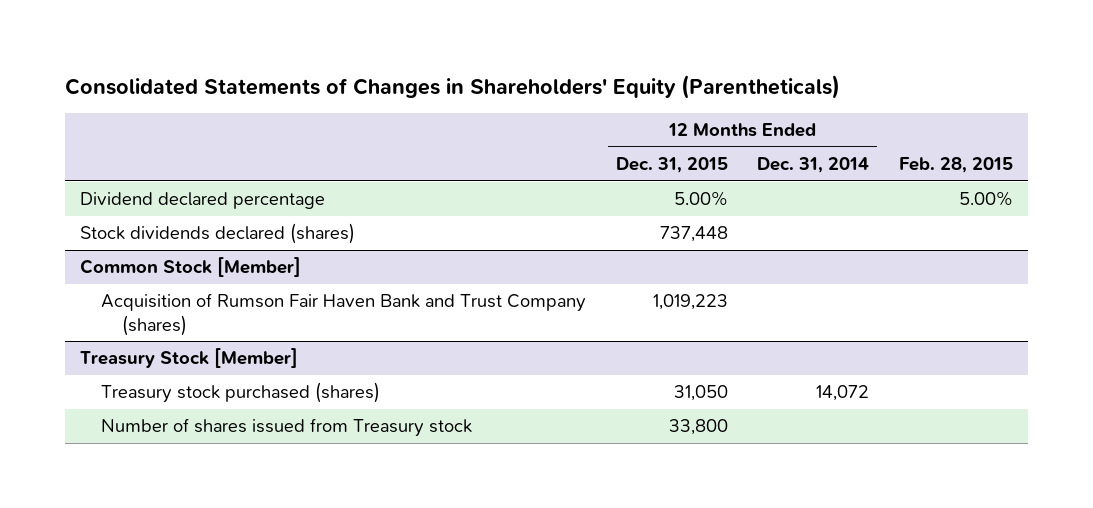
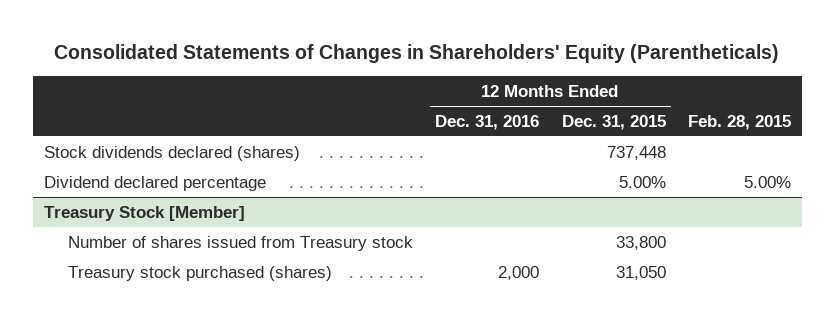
[757,157,870,174] Dec. 31, 2014 -> none
none -> [435,114,540,130] Dec. 31, 2016
[79,257,301,278] Common Stock [Member] -> none
[101,293,587,336] Acquisition of Rumson Fair Haven Bank and Trust Company (shares) -> none
[79,192,325,210] Dividend declared percentage -> [43,175,266,191] Dividend declared percentage
[101,382,381,404] Treasury stock purchased (shares) -> [68,265,333,281] Treasury stock purchased (shares)

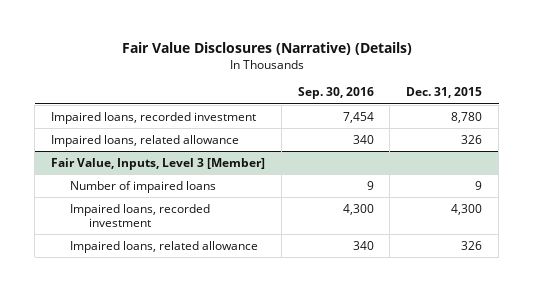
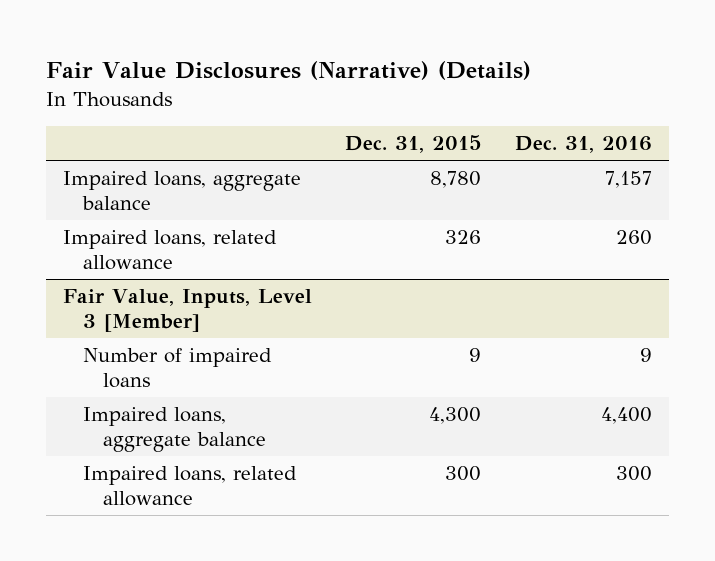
[297,87,374,100] Sep. 30, 2016 -> none
none -> [514,136,652,154] Dec. 31, 2016
[50,111,256,124] Impaired loans, recorded investment -> [63,171,302,210] Impaired loans, aggregate balance
[69,203,210,228] Impaired loans, recorded investment -> [82,407,266,452] Impaired loans, aggregate balance
[461,240,483,250] 326 -> [445,466,482,482] 300

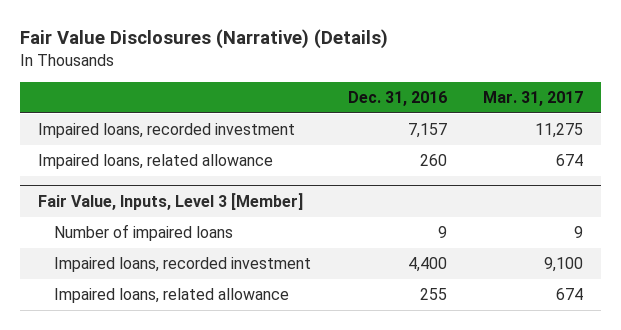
[345,135,482,154] Dec. 31, 2015 -> none
none -> [483,91,584,107] Mar. 31, 2017
[63,171,302,210] Impaired loans, aggregate balance -> [37,123,295,139] Impaired loans, recorded investment
[82,407,266,452] Impaired loans, aggregate balance -> [54,257,312,273] Impaired loans, recorded investment
[615,466,652,482] 300 -> [419,288,447,301] 255

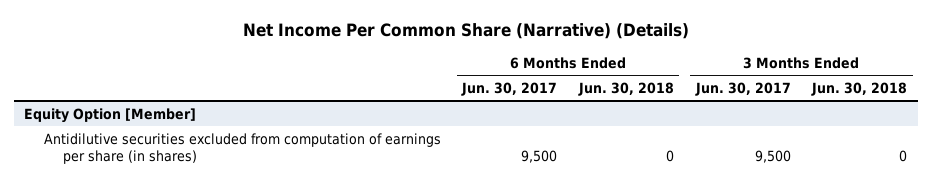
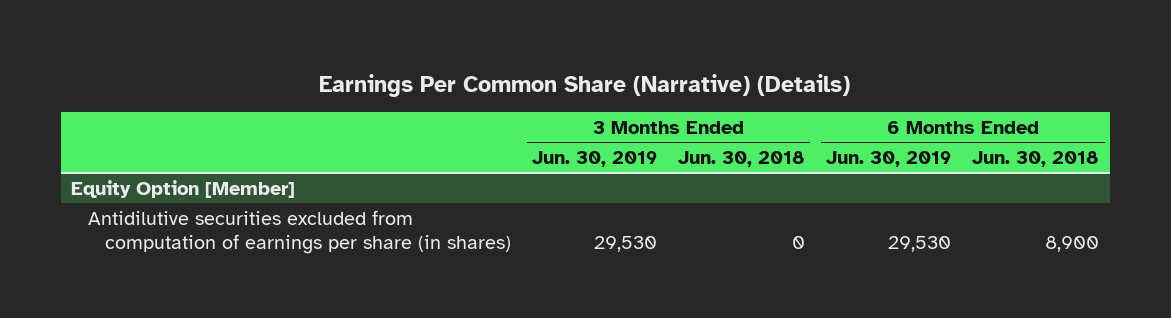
[242,22,689,39] Net Income Per Common Share (Narrative) (Details) -> [319,73,851,97] Earnings Per Common Share (Narrative) (Details)
[461,82,558,97] Jun. 30, 2017 -> none
[694,82,791,97] Jun. 30, 2017 -> none
none -> [532,150,658,167] Jun. 30, 2019
none -> [826,150,952,167] Jun. 30, 2019
[666,150,675,163] 0 -> [1045,235,1100,252] 8,900

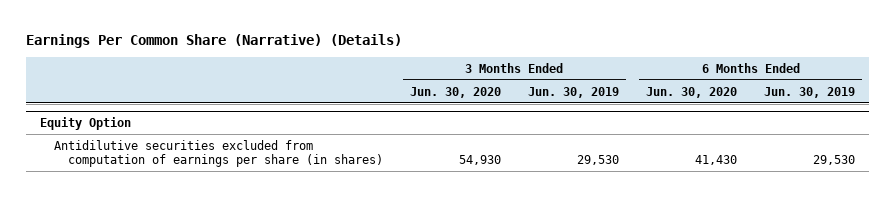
[678,150,806,167] Jun. 30, 2018 -> none
[972,150,1100,167] Jun. 30, 2018 -> none
none -> [409,86,501,98] Jun. 30, 2020
none -> [646,86,738,98] Jun. 30, 2020
[71,179,296,198] Equity Option [Member] -> [39,117,131,131] Equity Option

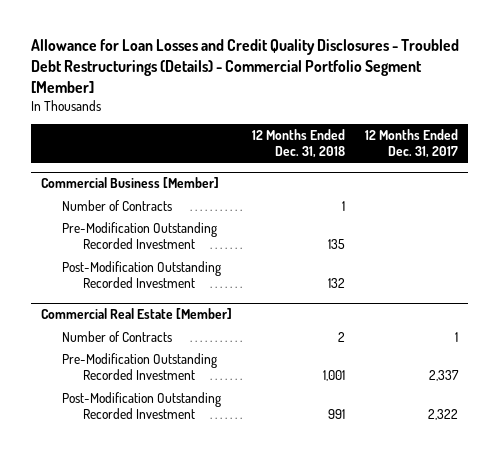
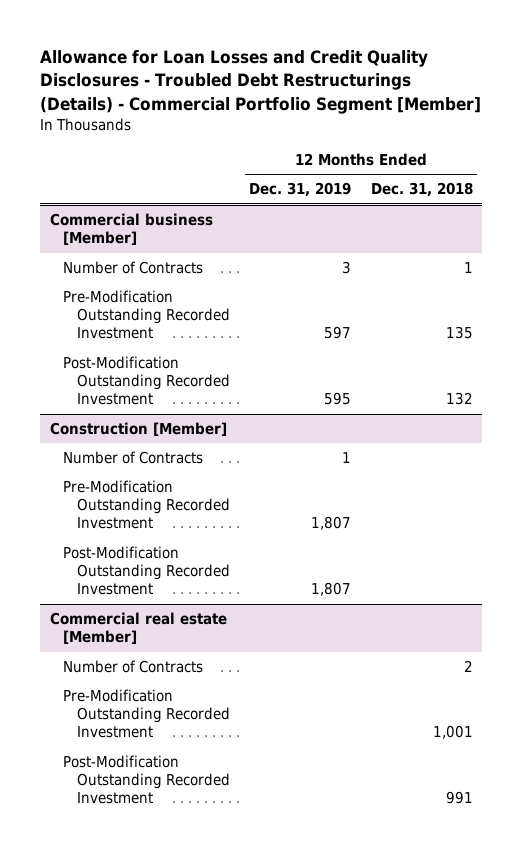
[365,128,459,159] 12 Months Ended Dec. 31, 2017 -> none
none -> [249,182,352,198] Dec. 31, 2019
[40,177,219,189] Commercial Business [Member] -> [49,213,213,246] Commercial business [Member]
none -> [49,422,227,437] Construction [Member]
none -> [63,451,204,465] Number of Contracts
none -> [63,480,231,530] Pre-Modification Outstanding Recorded Investment
none -> [63,546,231,596] Post-Modification Outstanding Recorded Investment
[40,308,232,320] Commercial Real Estate [Member] -> [49,612,227,645] Commercial real estate [Member]

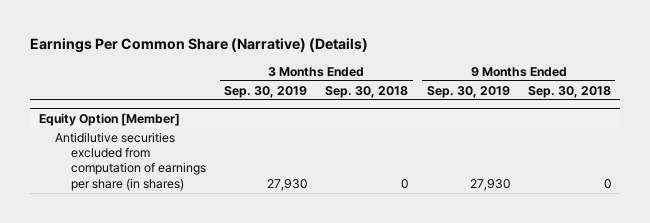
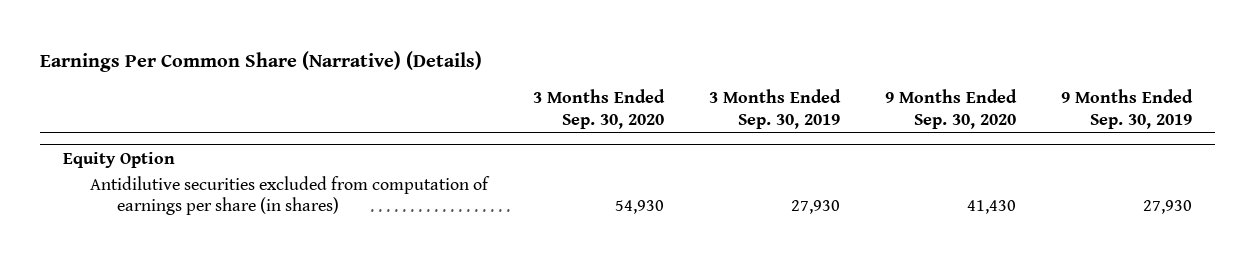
[325,85,409,98] Sep. 30, 2018 -> none
[527,85,611,98] Sep. 30, 2018 -> none
none -> [532,88,665,129] 3 Months Ended Sep. 30, 2020
none -> [885,88,1018,129] 9 Months Ended Sep. 30, 2020
[38,112,180,126] Equity Option [Member] -> [62,151,175,168] Equity Option

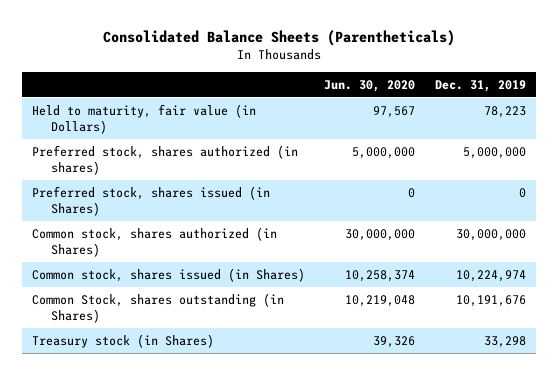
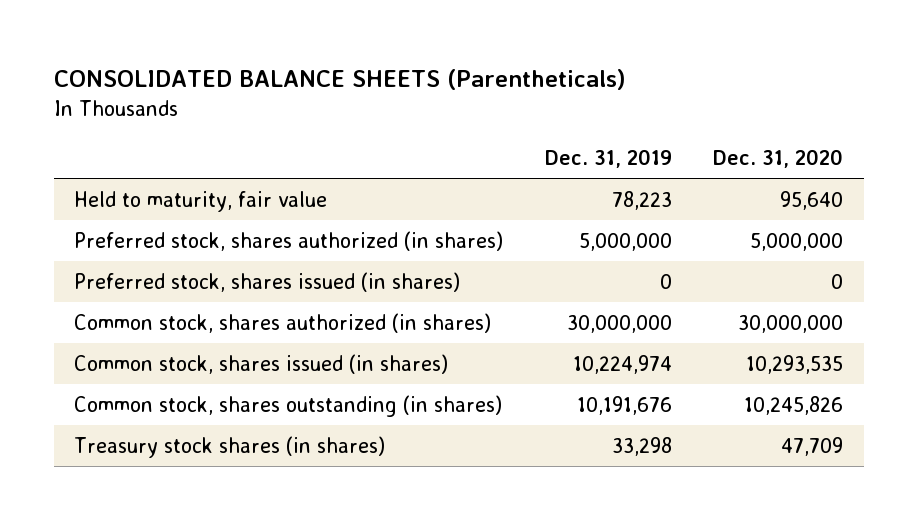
[102,29,455,46] Consolidated Balance Sheets (Parentheticals) -> [53,68,626,90] CONSOLIDATED BALANCE SHEETS (Parentheticals)
[324,79,416,92] Jun. 30, 2020 -> none
none -> [712,149,843,169] Dec. 31, 2020
[32,103,257,134] Held to maturity, fair value (in Dollars) -> [74,190,328,212] Held to maturity, fair value
[32,185,271,216] Preferred stock, shares issued (in Shares) -> [74,271,461,292] Preferred stock, shares issued (in shares)
[32,226,278,257] Common stock, shares authorized (in Shares) -> [74,312,492,333] Common stock, shares authorized (in shares)
[32,267,306,282] Common stock, shares issued (in Shares) -> [74,353,449,374] Common stock, shares issued (in shares)
[32,292,285,323] Common Stock, shares outstanding (in Shares) -> [74,394,503,417] Common stock, shares outstanding (in shares)
[32,333,215,348] Treasury stock (in Shares) -> [74,435,386,458] Treasury stock shares (in shares)

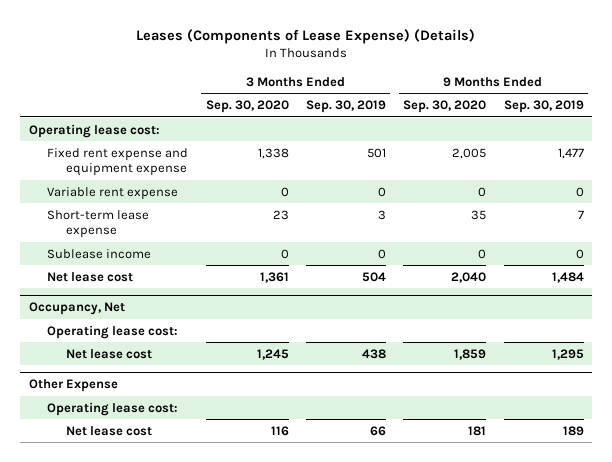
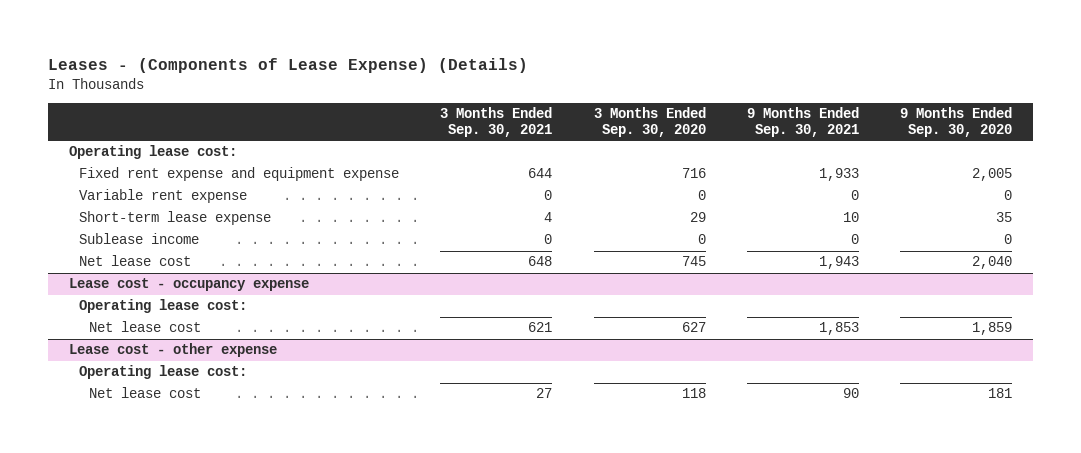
[136,28,476,44] Leases (Components of Lease Expense) (Details) -> [48,57,529,73] Leases - (Components of Lease Expense) (Details)
[305,100,386,114] Sep. 30, 2019 -> none
[503,100,584,114] Sep. 30, 2019 -> none
none -> [440,107,553,138] 3 Months Ended Sep. 30, 2021
none -> [746,107,859,138] 9 Months Ended Sep. 30, 2021
[257,147,289,159] 1,338 -> [681,168,706,179] 716
[272,209,289,220] 23 -> [689,212,706,223] 29
[259,271,289,283] 1,361 -> [681,256,706,267] 745
[28,302,125,316] Occupancy, Net -> [68,278,309,292] Lease cost - occupancy expense
[256,348,289,360] 1,245 -> [681,322,706,333] 627
[28,379,118,393] Other Expense -> [68,343,277,358] Lease cost - other expense
[270,425,289,436] 116 -> [681,388,706,399] 118

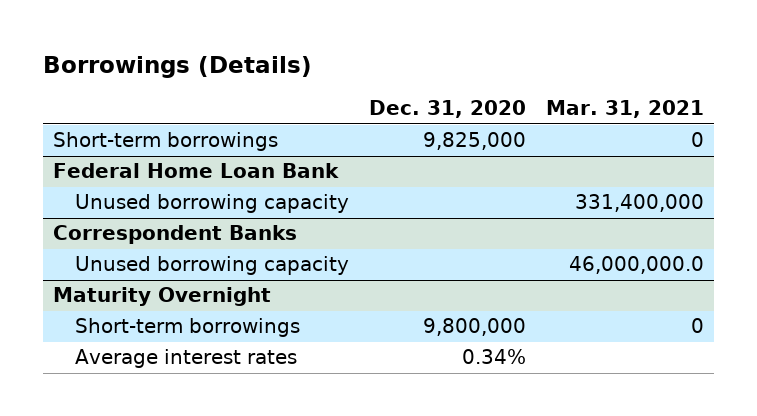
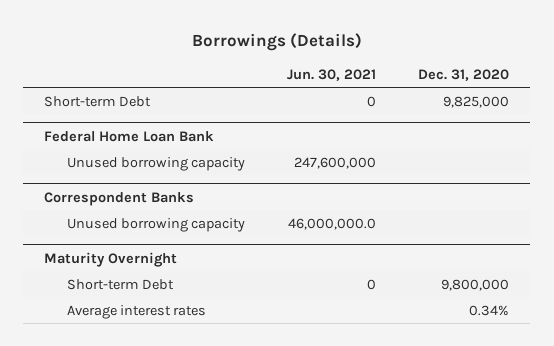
[545,100,704,119] Mar. 31, 2021 -> none
none -> [287,68,377,81] Jun. 30, 2021
[53,132,279,152] Short-term borrowings -> [44,95,152,107] Short-term Debt
[74,318,300,338] Short-term borrowings -> [67,278,175,290] Short-term Debt

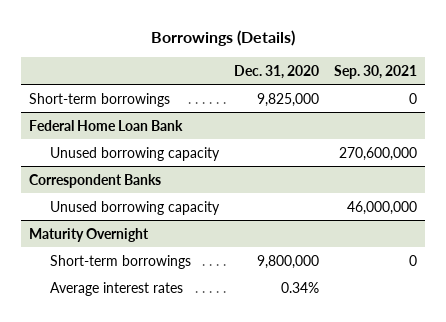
[287,68,377,81] Jun. 30, 2021 -> none
none -> [334,64,418,79] Sep. 30, 2021
[44,95,152,107] Short-term Debt -> [28,92,170,107] Short-term borrowings
[67,278,175,290] Short-term Debt -> [49,254,191,269] Short-term borrowings

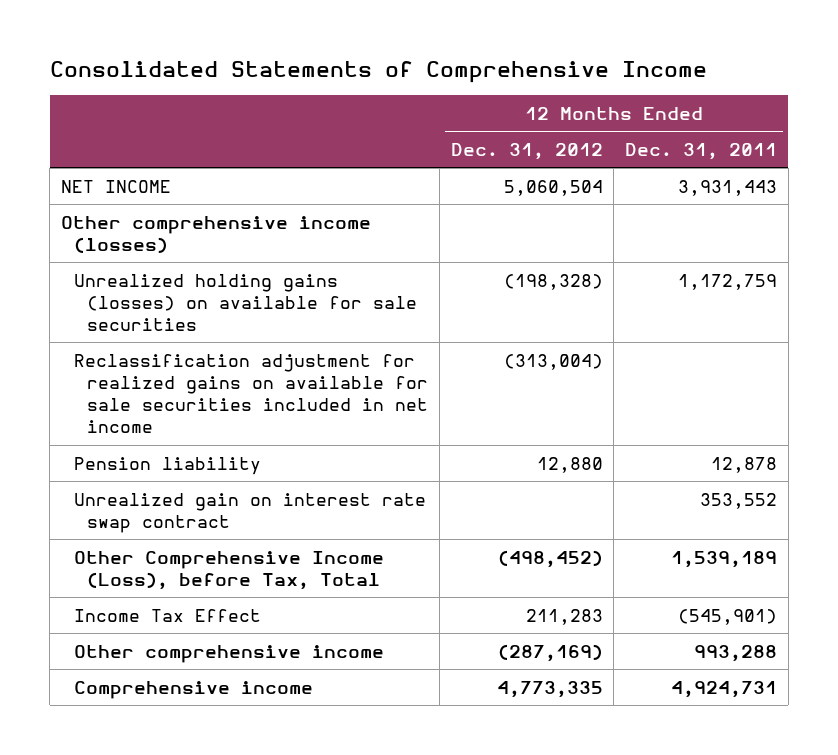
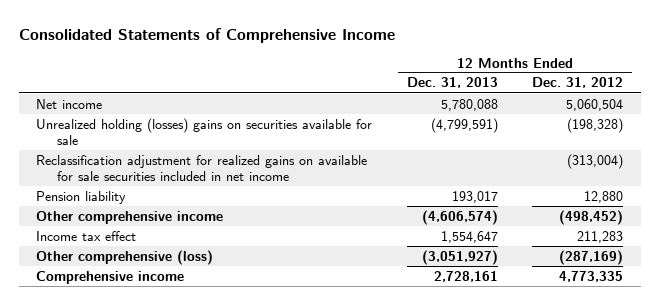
[625,142,778,160] Dec. 31, 2011 -> none
none -> [406,77,498,89] Dec. 31, 2013
[61,215,372,253] Other comprehensive income (losses) -> none
[61,179,172,193] NET INCOME -> [36,98,103,109] Net income
[74,273,417,332] Unrealized holding gains (losses) on available for sale securities -> [36,117,373,145] Unrealized holding (losses) gains on securities available for sale
[74,492,427,533] Unrealized gain on interest rate swap contract -> none
[74,550,385,590] Other Comprehensive Income (Loss), before Tax, Total -> [36,210,224,224] Other comprehensive income
[74,608,262,622] Income Tax Effect -> [36,230,137,241] Income tax effect
[74,644,385,663] Other comprehensive income -> [36,249,214,265] Other comprehensive (loss)

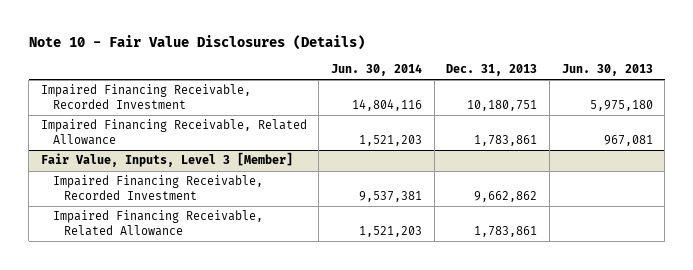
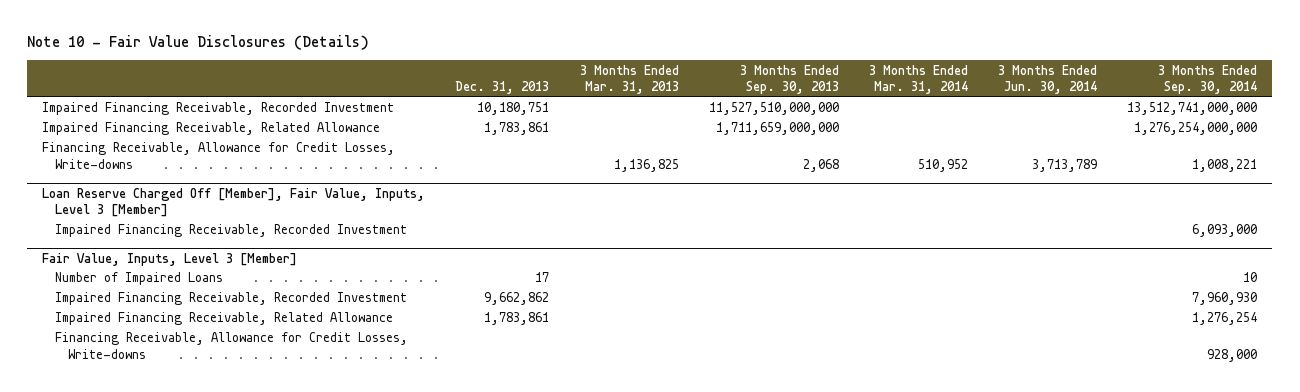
[331,64,423,77] Jun. 30, 2014 -> none
[561,64,653,77] Jun. 30, 2013 -> none
none -> [579,64,679,95] 3 Months Ended Mar. 31, 2013
none -> [739,64,839,95] 3 Months Ended Sep. 30, 2013
none -> [868,64,968,95] 3 Months Ended Mar. 31, 2014
none -> [998,64,1098,95] 3 Months Ended Jun. 30, 2014
none -> [1158,64,1258,95] 3 Months Ended Sep. 30, 2014
none -> [42,142,396,170] Financing Receivable, Allowance for Credit Losses, Write-downs
none -> [42,187,426,218] Loan Reserve Charged Off [Member], Fair Value, Inputs, Level 3 [Member]
none -> [54,224,407,238] Impaired Financing Receivable, Recorded Investment
none -> [54,272,223,286] Number of Impaired Loans
none -> [54,332,408,360] Financing Receivable, Allowance for Credit Losses, Write-downs

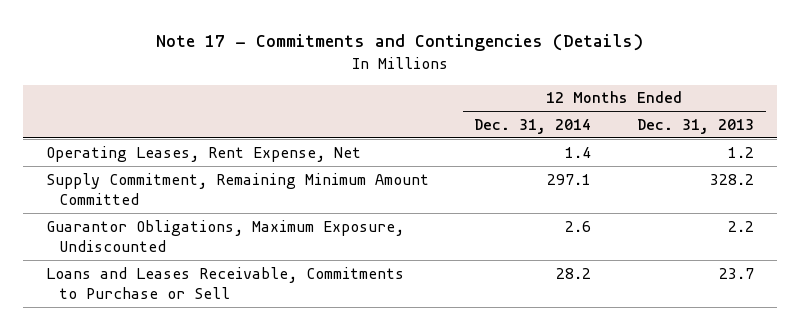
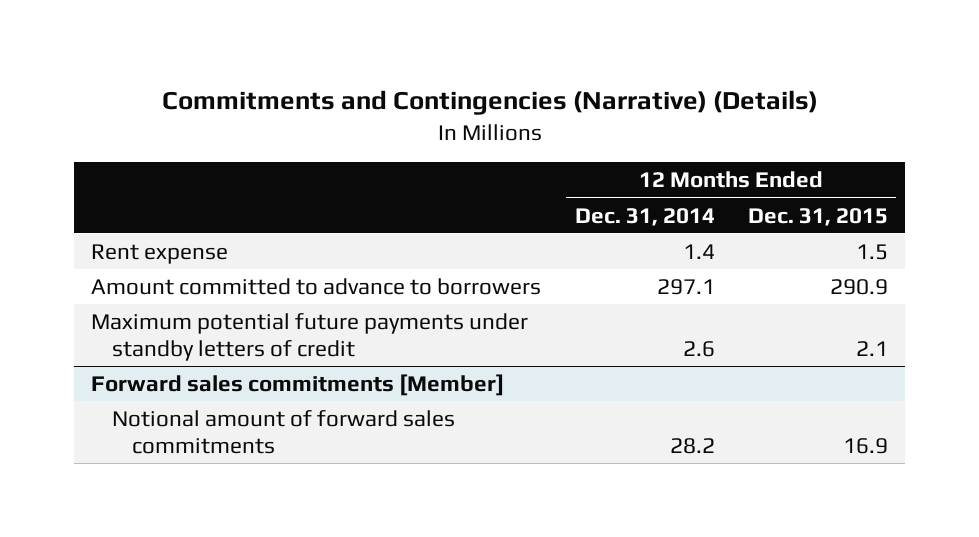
[155,34,643,52] Note 17 - Commitments and Contingencies (Details) -> [161,90,818,116] Commitments and Contingencies (Narrative) (Details)
[637,118,755,134] Dec. 31, 2013 -> none
none -> [748,207,889,226] Dec. 31, 2015
[45,145,361,162] Operating Leases, Rent Expense, Net -> [91,243,229,264] Rent expense
[45,172,429,205] Supply Commitment, Remaining Minimum Amount Committed -> [91,277,542,295] Amount committed to advance to borrowers
[45,219,404,252] Guarantor Obligations, Maximum Exposure, Undiscounted -> [91,312,529,362] Maximum potential future payments under standby letters of credit
none -> [91,373,505,396] Forward sales commitments [Member]
[45,266,404,299] Loans and Leases Receivable, Commitments to Purchase or Sell -> [111,409,455,455] Notional amount of forward sales commitments

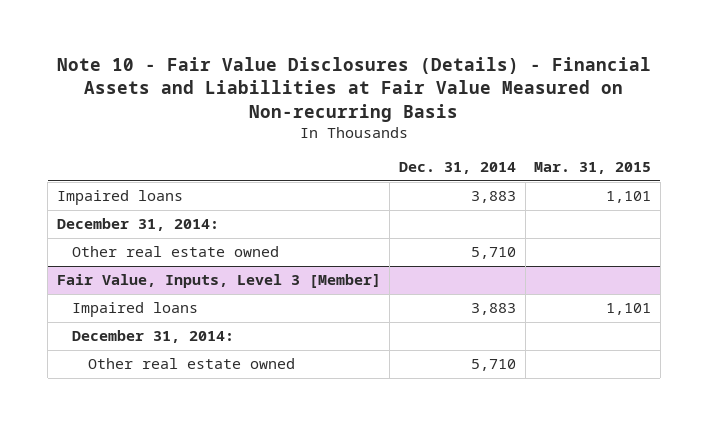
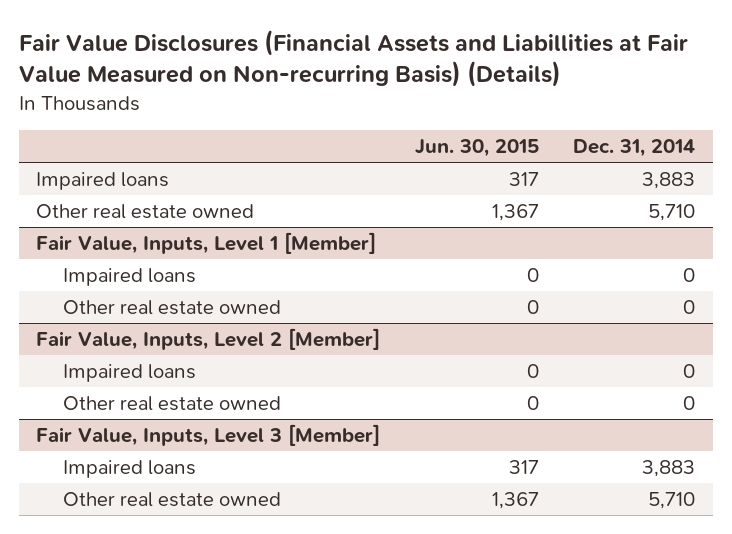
[56,56,651,122] Note 10 - Fair Value Disclosures (Details) - Financial Assets and Liabillities at Fair Value Measured on Non-recurring Basis -> [18,29,688,88] Fair Value Disclosures (Financial Assets and Liabillities at Fair Value Measured on Non-recurring Basis) (Details)
[534,162,652,175] Mar. 31, 2015 -> none
none -> [414,139,539,158] Jun. 30, 2015
[56,218,219,232] December 31, 2014: -> none
none -> [36,231,377,254] Fair Value, Inputs, Level 1 [Member]
none -> [63,267,197,286] Impaired loans
none -> [63,299,282,315] Other real estate owned
none -> [36,327,381,350] Fair Value, Inputs, Level 2 [Member]
none -> [63,363,197,382] Impaired loans
none -> [63,395,282,411] Other real estate owned
[72,330,235,344] December 31, 2014: -> none

